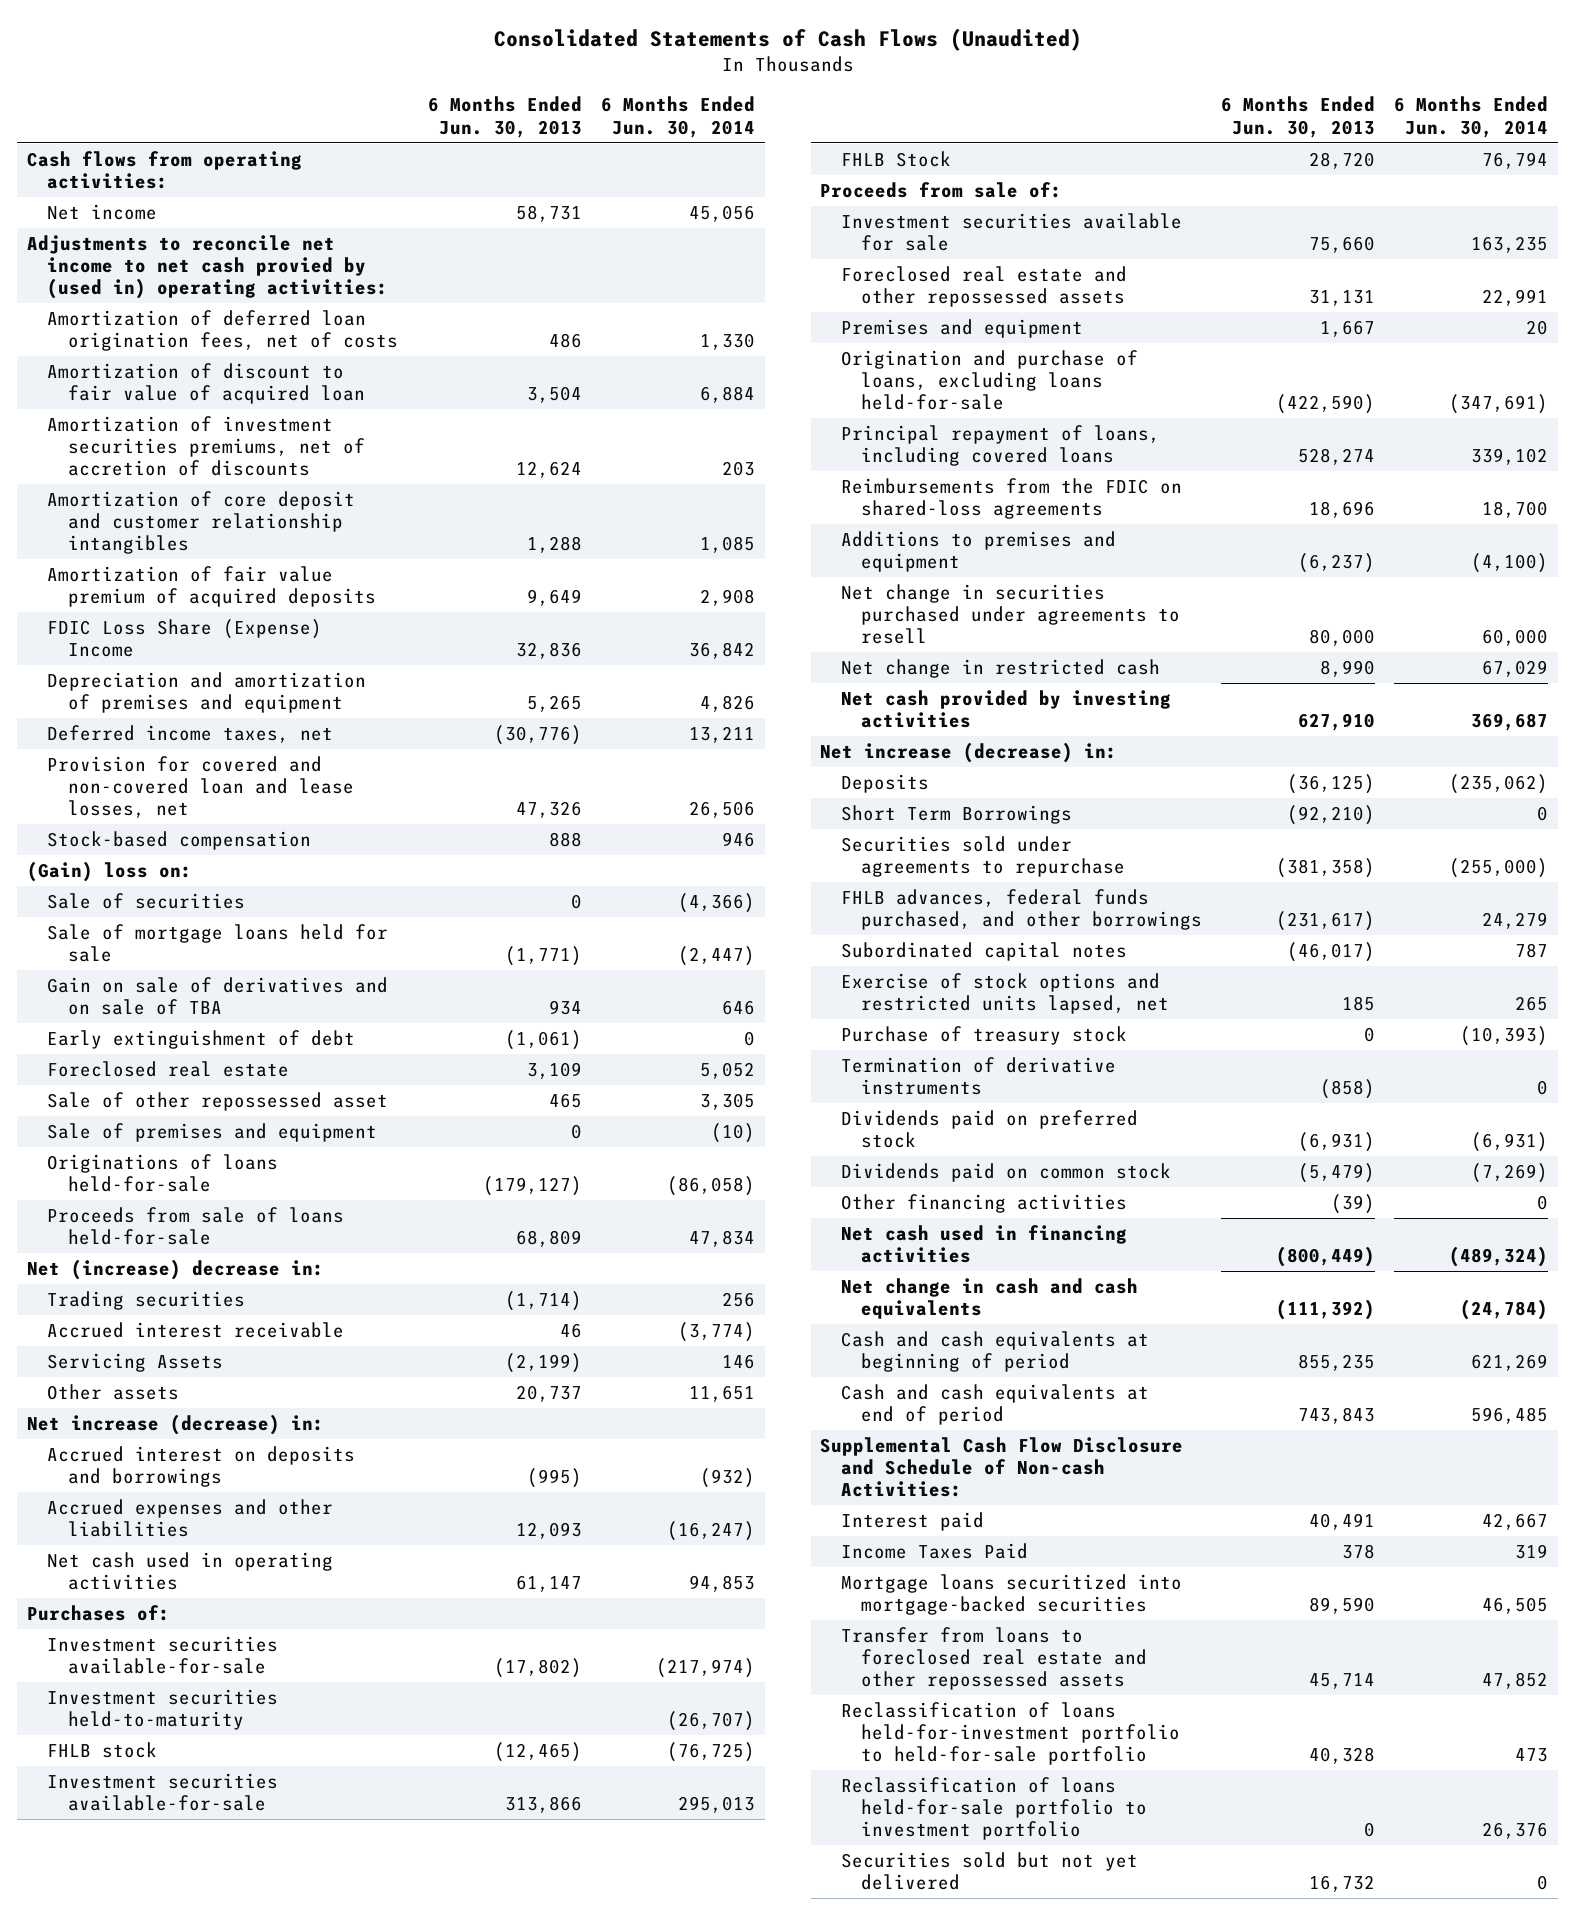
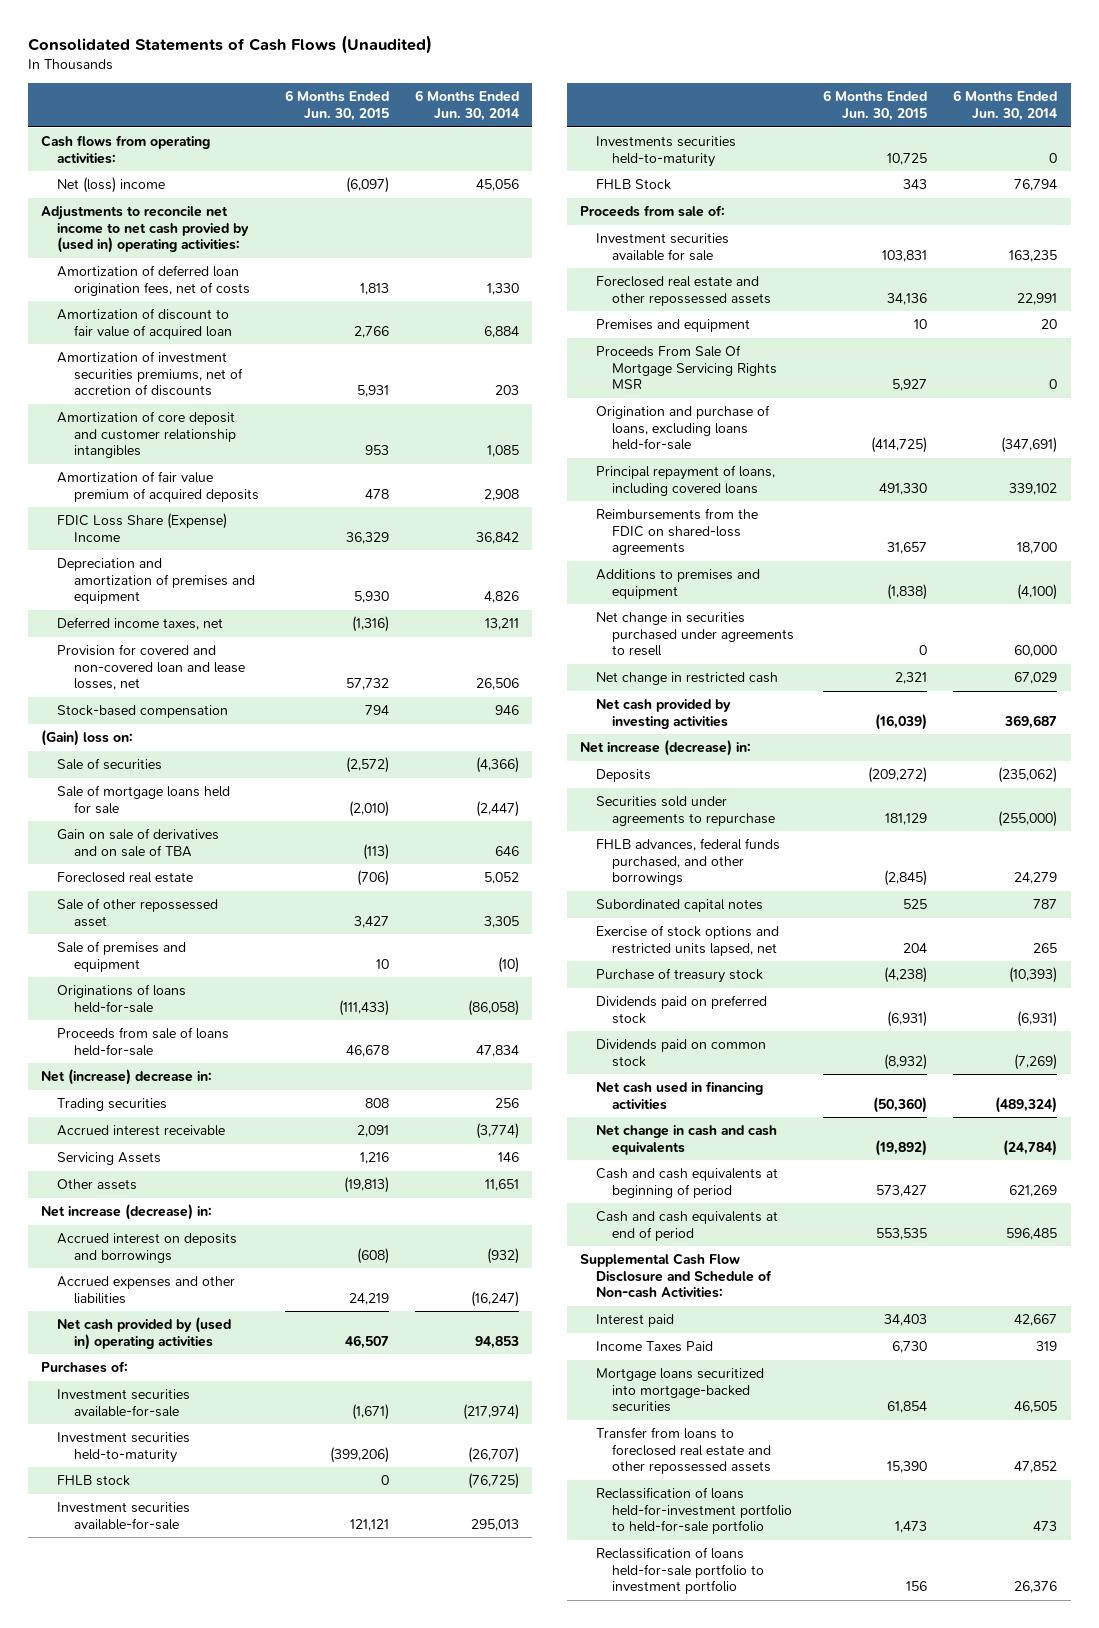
[427,96,582,138] 6 Months Ended Jun. 30, 2013 -> none
none -> [284,90,389,122] 6 Months Ended Jun. 30, 2015
[47,203,158,220] Net income -> [57,177,166,194] Net (loss) income
[47,1029,356,1049] Early extinguishment of debt -> none
[47,1551,334,1591] Net cash used in operating activities -> [57,1317,232,1350] Net cash provided by (used in) operating activities
none -> [596,136,737,167] Investments securities held-to-maturity
none -> [596,345,778,390] Proceeds From Sale Of Mortgage Servicing Rights MSR
[840,804,1072,824] Short Term Borrowings -> none
[840,1056,1116,1096] Termination of derivative instruments -> none
[840,1193,1127,1213] Other financing activities -> none
[840,1851,1138,1891] Securities sold but not yet delivered -> none

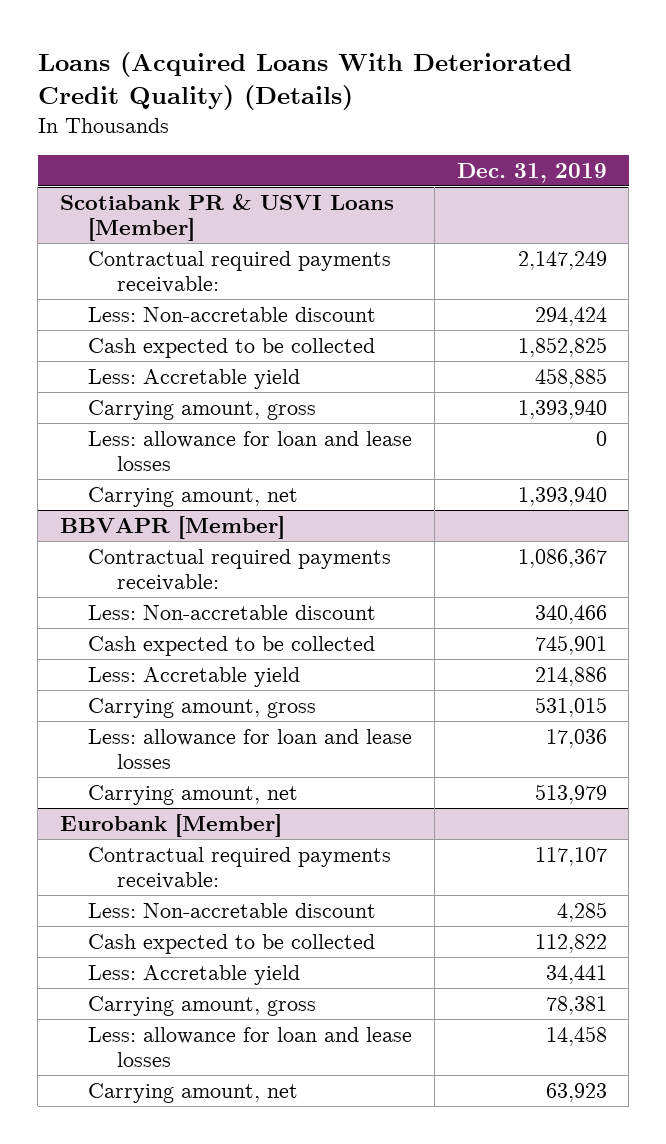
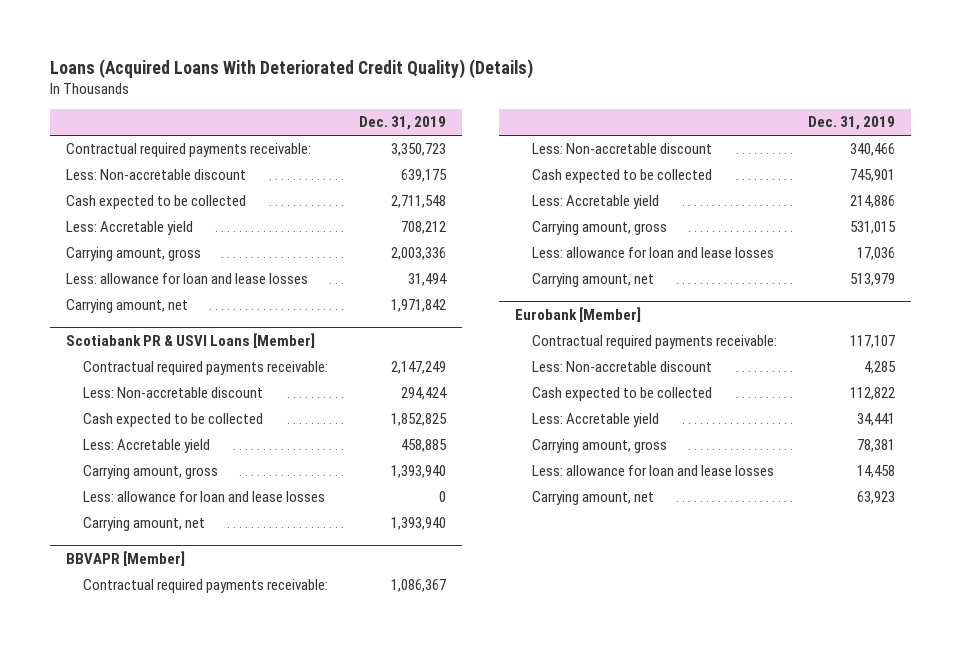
none -> [66,143,312,158] Contractual required payments receivable:
none -> [66,169,247,181] Less: Non-accretable discount
none -> [66,195,247,210] Cash expected to be collected
none -> [66,221,194,236] Less: Accretable yield
none -> [66,247,202,262] Carrying amount, gross
none -> [66,273,309,285] Less: allowance for loan and lease losses
none -> [66,299,189,314] Carrying amount, net

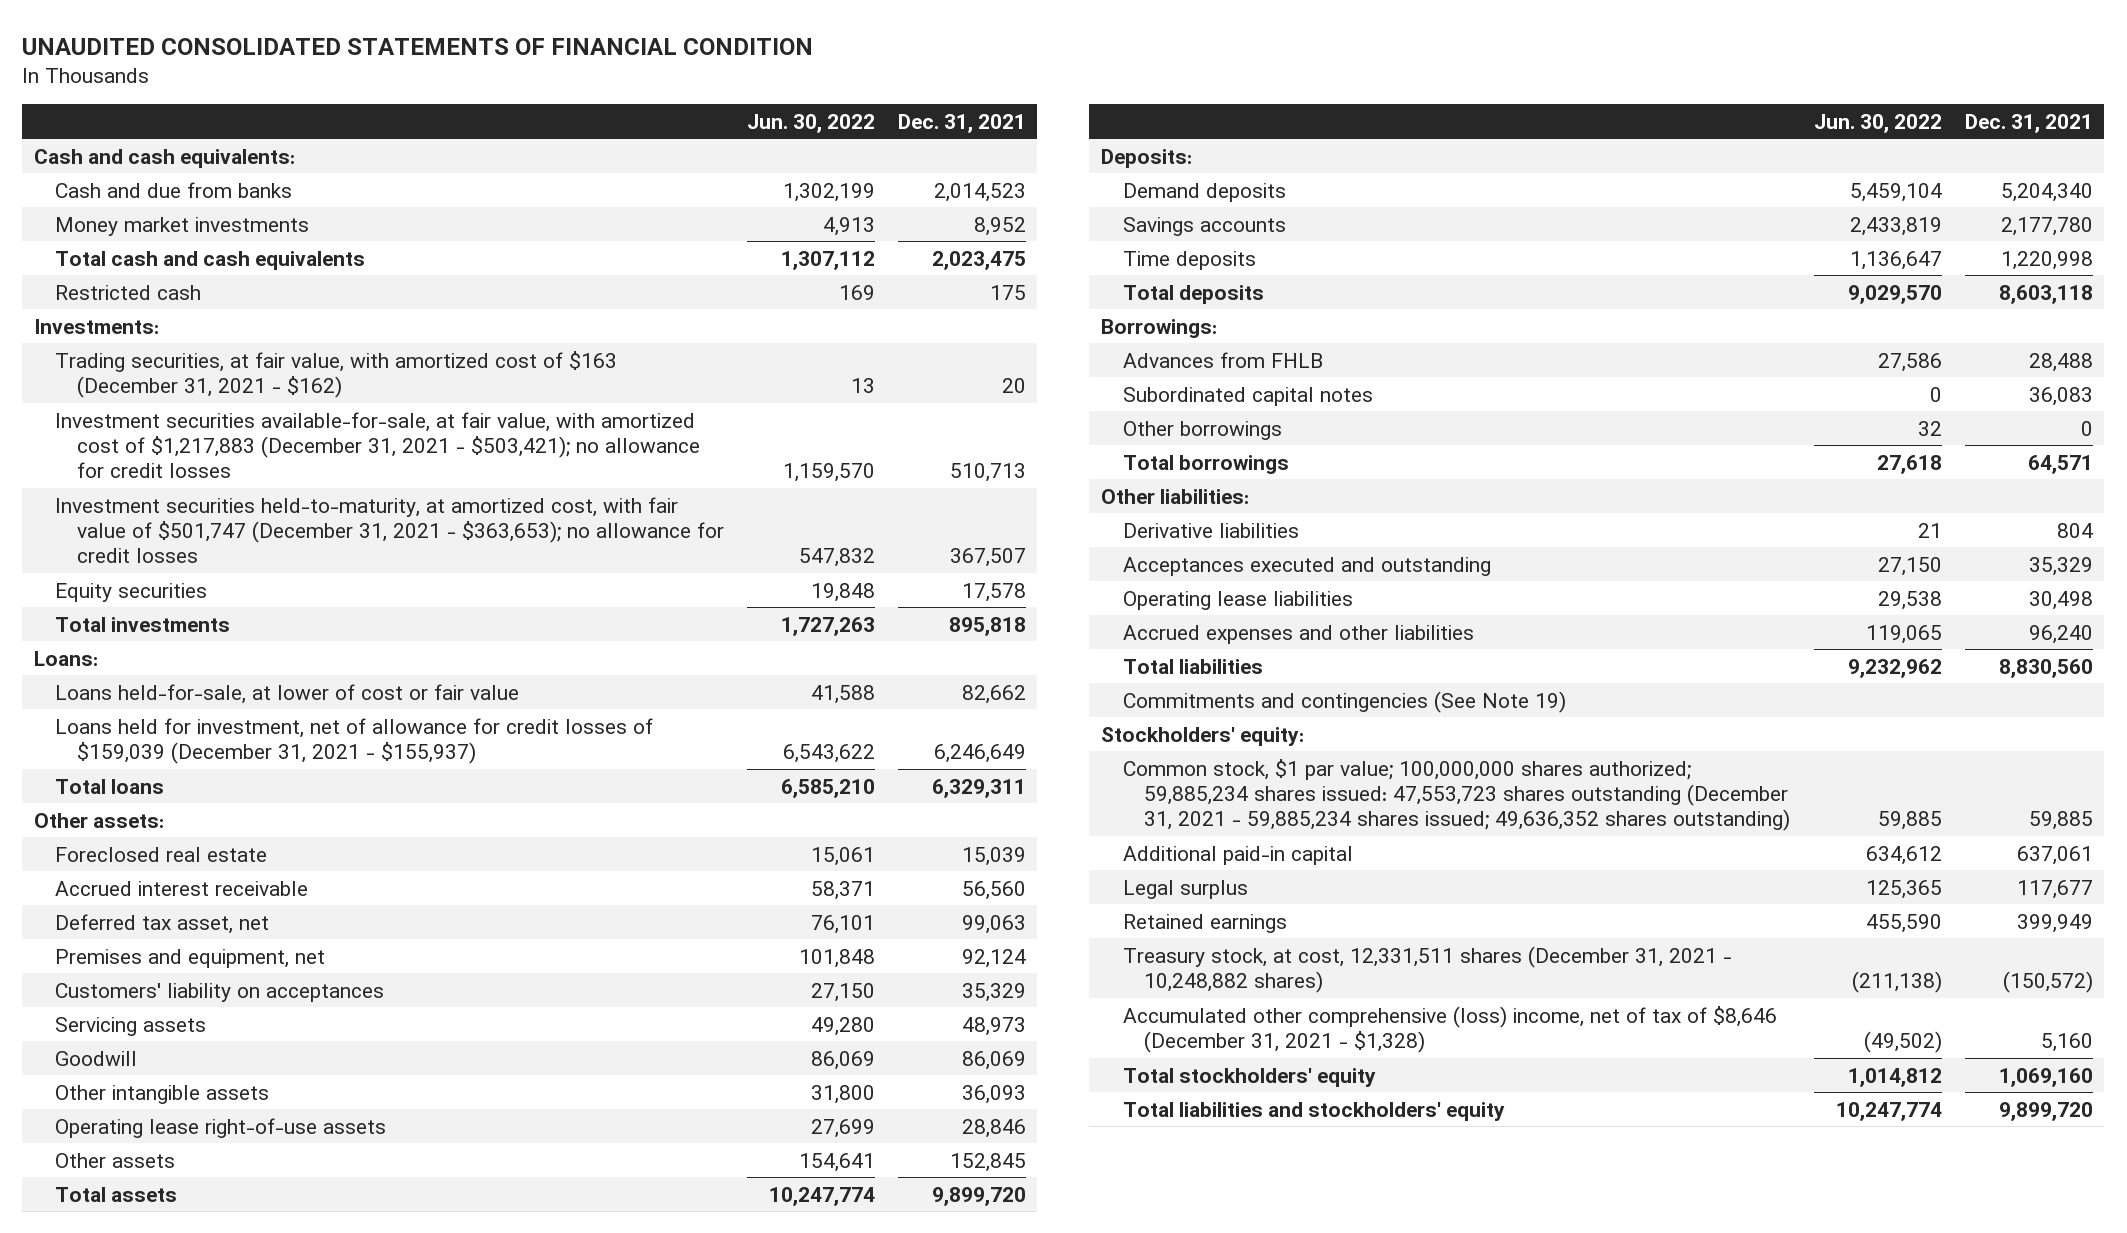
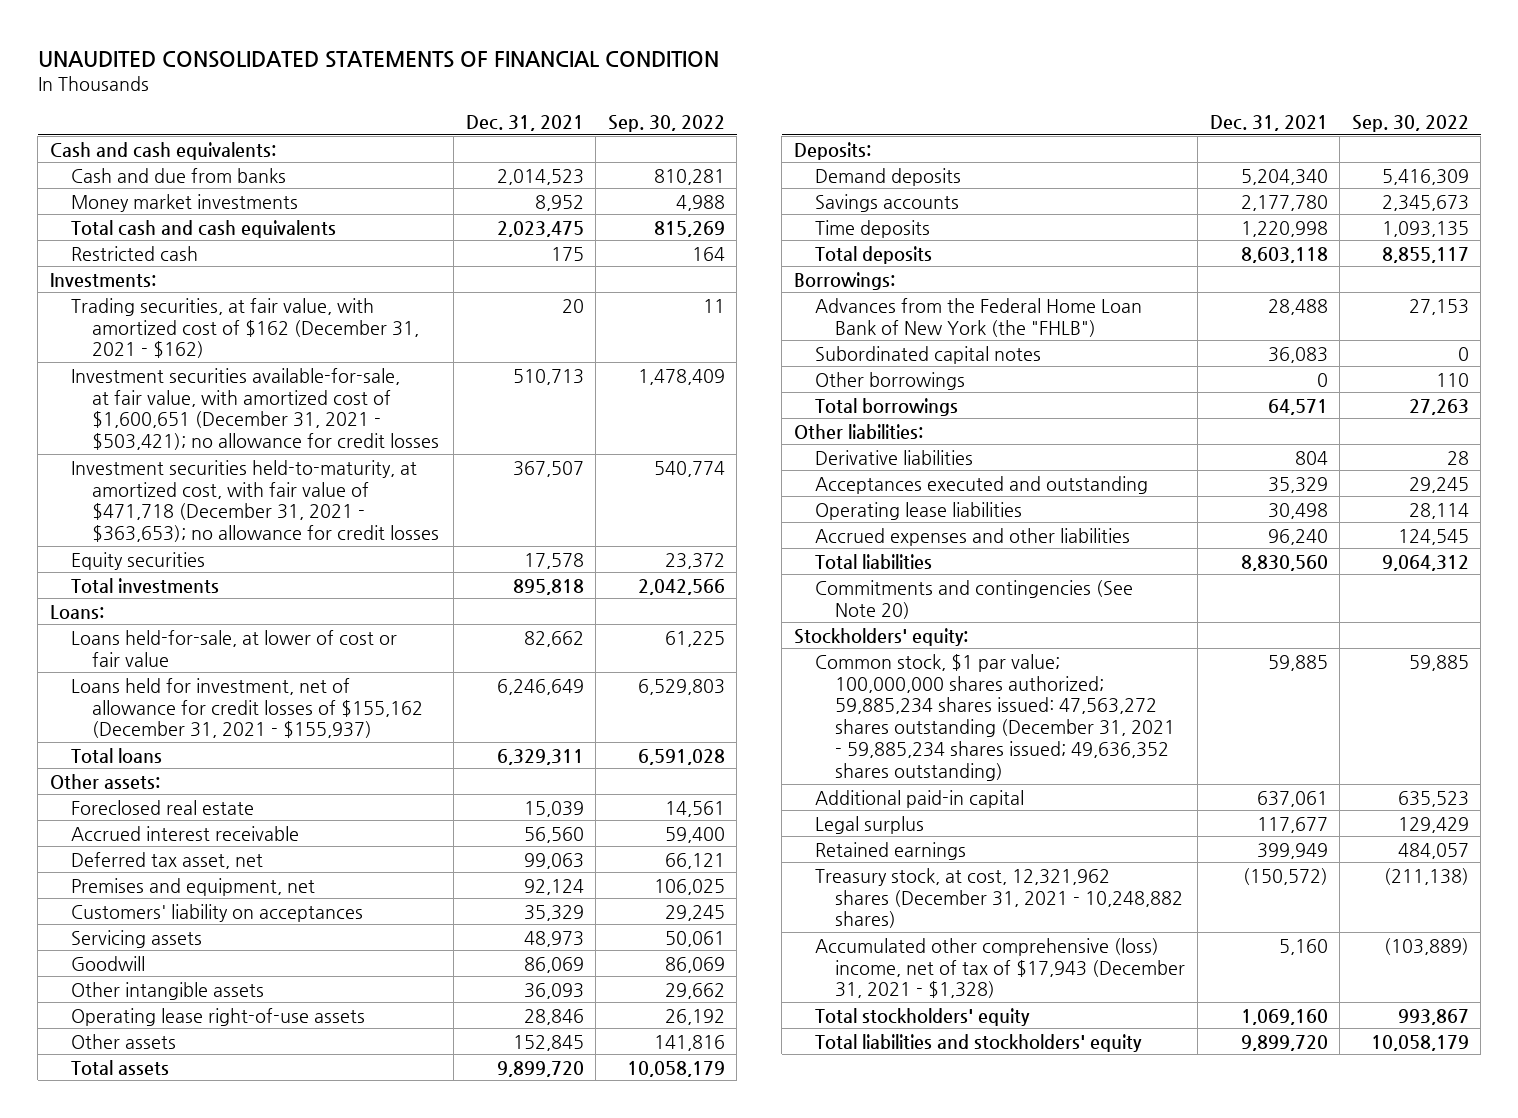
[746,113,875,133] Jun. 30, 2022 -> none
none -> [607,114,725,132] Sep. 30, 2022
[55,350,618,398] Trading securities, at fair value, with amortized cost of $163 (December 31, 2021 - $162) -> [70,297,419,359] Trading securities, at fair value, with amortized cost of $162 (December 31, 2021 - $162)
[55,411,701,479] Investment securities available-for-sale, at fair value, with amortized cost of $1,217,883 (December 31, 2021 - $503,421); no allowance for credit losses -> [70,367,439,451] Investment securities available-for-sale, at fair value, with amortized cost of $1,600,651 (December 31, 2021 - $503,421); no allowance for credit losses
[55,496,725,564] Investment securities held-to-maturity, at amortized cost, with fair value of $501,747 (December 31, 2021 - $363,653); no allowance for credit losses -> [70,459,439,543] Investment securities held-to-maturity, at amortized cost, with fair value of $471,718 (December 31, 2021 - $363,653); no allowance for credit losses
[55,717,654,764] Loans held for investment, net of allowance for credit losses of $159,039 (December 31, 2021 - $155,937) -> [70,677,423,739] Loans held for investment, net of allowance for credit losses of $155,162 (December 31, 2021 - $155,937)
[1122,351,1323,368] Advances from FHLB -> [814,297,1142,337] Advances from the Federal Home Loan Bank of New York (the "FHLB")
[1122,690,1566,713] Commitments and contingencies (See Note 19) -> [814,579,1133,619] Commitments and contingencies (See Note 20)
[1122,758,1791,832] Common stock, $1 par value; 100,000,000 shares authorized; 59,885,234 shares issued: 47,553,723 shares outstanding (December 31, 2021 - 59,885,234 shares issued; 49,636,352 shares outstanding) -> [814,653,1176,782] Common stock, $1 par value; 100,000,000 shares authorized; 59,885,234 shares issued: 47,563,272 shares outstanding (December 31, 2021 - 59,885,234 shares issued; 49,636,352 shares outstanding)
[1122,945,1732,993] Treasury stock, at cost, 12,331,511 shares (December 31, 2021 - 10,248,882 shares) -> [814,867,1184,929] Treasury stock, at cost, 12,321,962 shares (December 31, 2021 - 10,248,882 shares)
[1122,1005,1777,1053] Accumulated other comprehensive (loss) income, net of tax of $8,646 (December 31, 2021 - $1,328) -> [814,937,1186,999] Accumulated other comprehensive (loss) income, net of tax of $17,943 (December 31, 2021 - $1,328)

